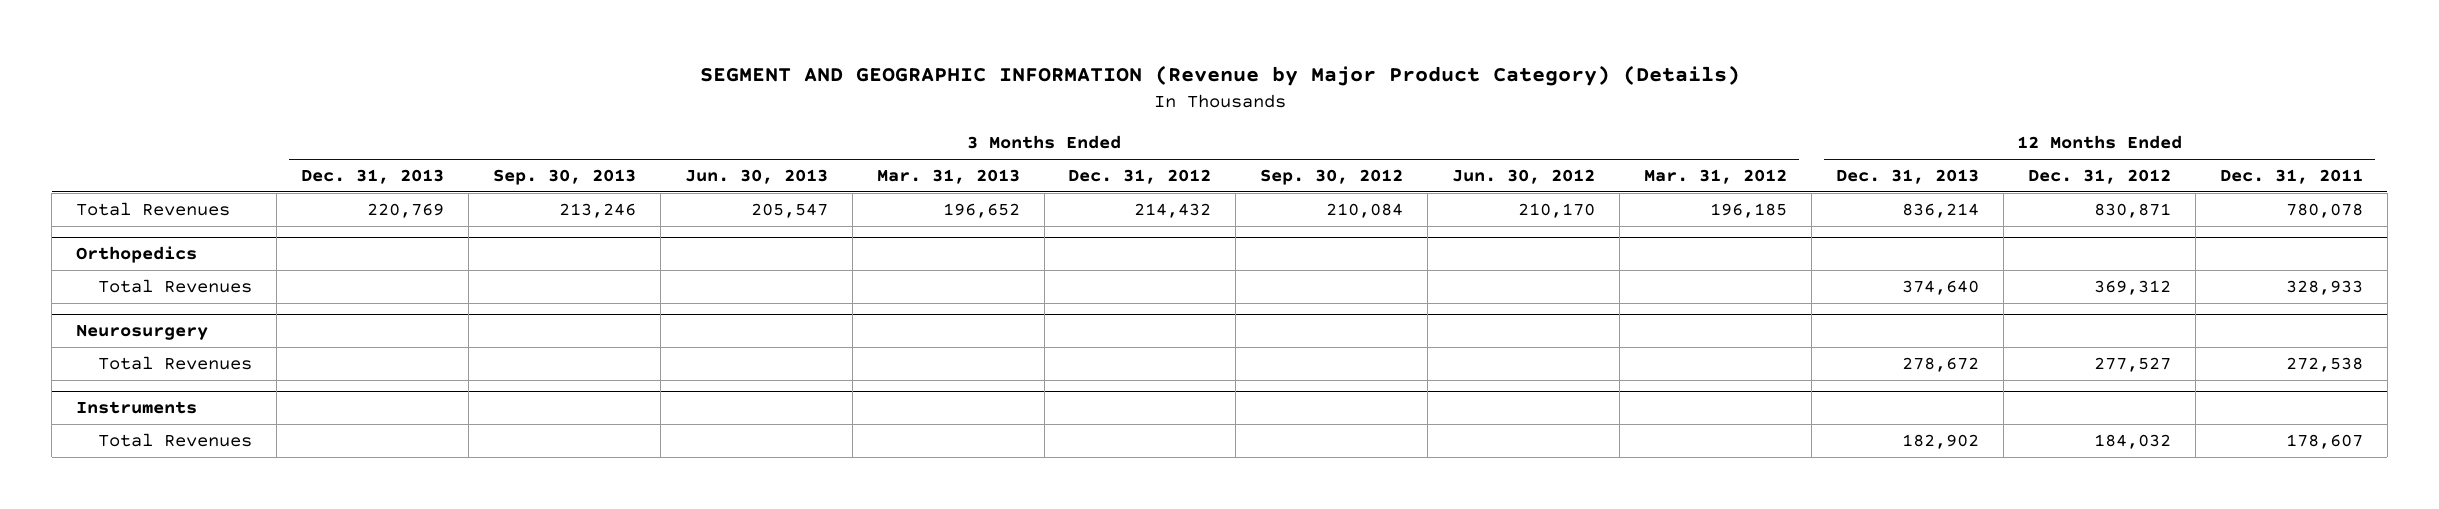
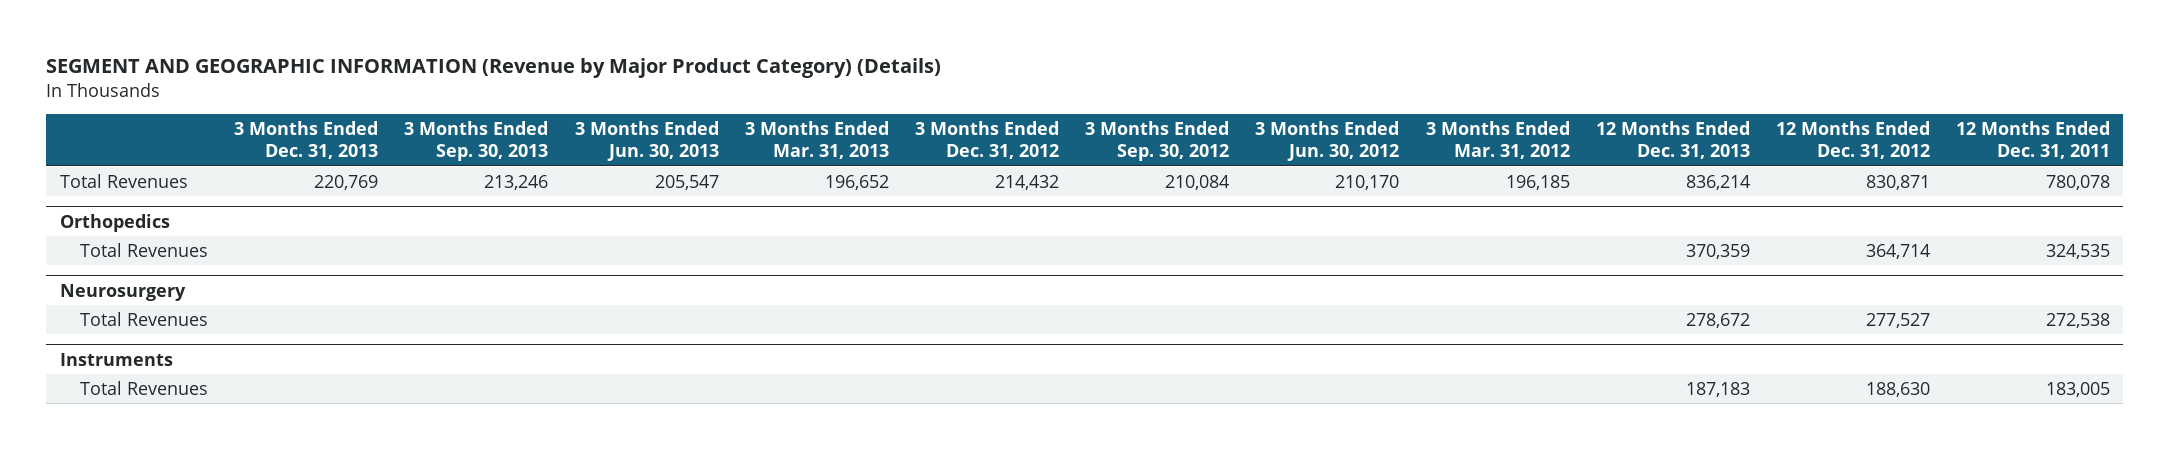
[1902,280,1980,296] 374,640 -> [1685,243,1750,259] 370,359
[2094,280,2172,296] 369,312 -> [1866,243,1931,259] 364,714
[2286,280,2364,296] 328,933 -> [2046,243,2111,259] 324,535
[1902,434,1980,450] 182,902 -> [1685,381,1750,397] 187,183
[2094,434,2172,450] 184,032 -> [1866,381,1931,397] 188,630
[2286,434,2364,450] 178,607 -> [2046,381,2111,397] 183,005

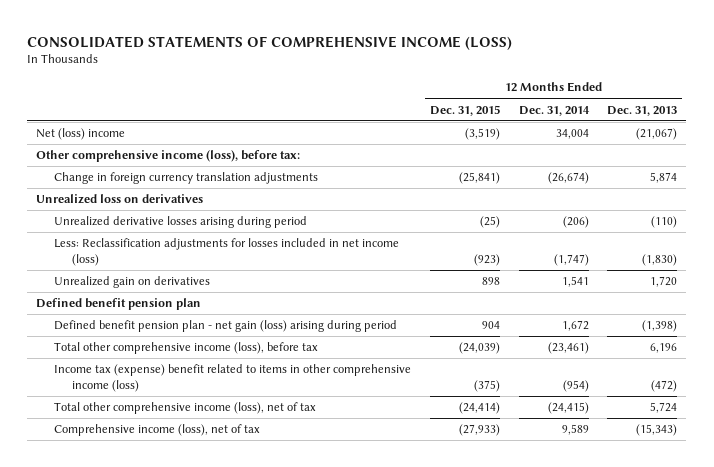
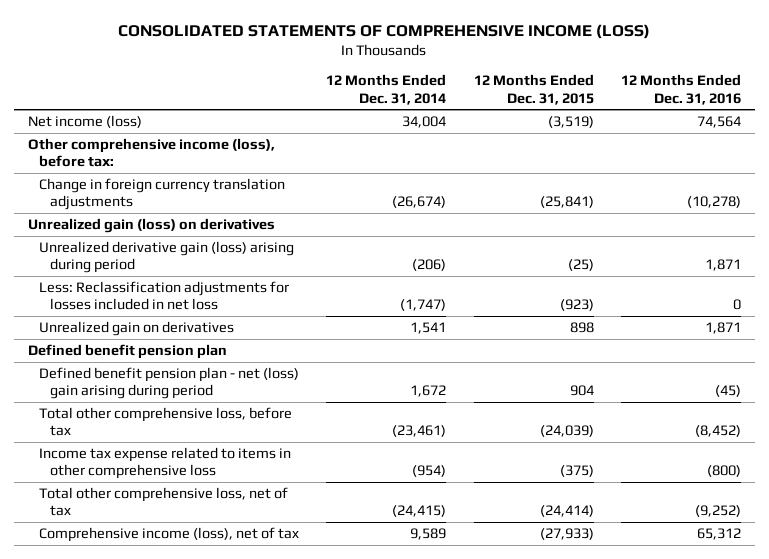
[607,105,678,116] Dec. 31, 2013 -> none
none -> [621,74,742,105] 12 Months Ended Dec. 31, 2016
[36,128,126,141] Net (loss) income -> [27,114,142,128] Net income (loss)
[36,194,204,205] Unrealized loss on derivatives -> [27,217,275,233] Unrealized gain (loss) on derivatives
[54,216,308,229] Unrealized derivative losses arising during period -> [38,240,294,274] Unrealized derivative gain (loss) arising during period
[54,238,400,266] Less: Reclassification adjustments for losses included in net income (loss) -> [38,280,289,311] Less: Reclassification adjustments for losses included in net loss
[54,320,398,333] Defined benefit pension plan - net gain (loss) arising during period -> [38,366,299,400] Defined benefit pension plan - net (loss) gain arising during period
[54,342,319,355] Total other comprehensive income (loss), before tax -> [38,406,292,437] Total other comprehensive loss, before tax
[54,364,412,392] Income tax (expense) benefit related to items in other comprehensive income (loss) -> [38,446,291,480] Income tax expense related to items in other comprehensive loss
[54,402,317,415] Total other comprehensive income (loss), net of tax -> [38,486,288,517] Total other comprehensive loss, net of tax

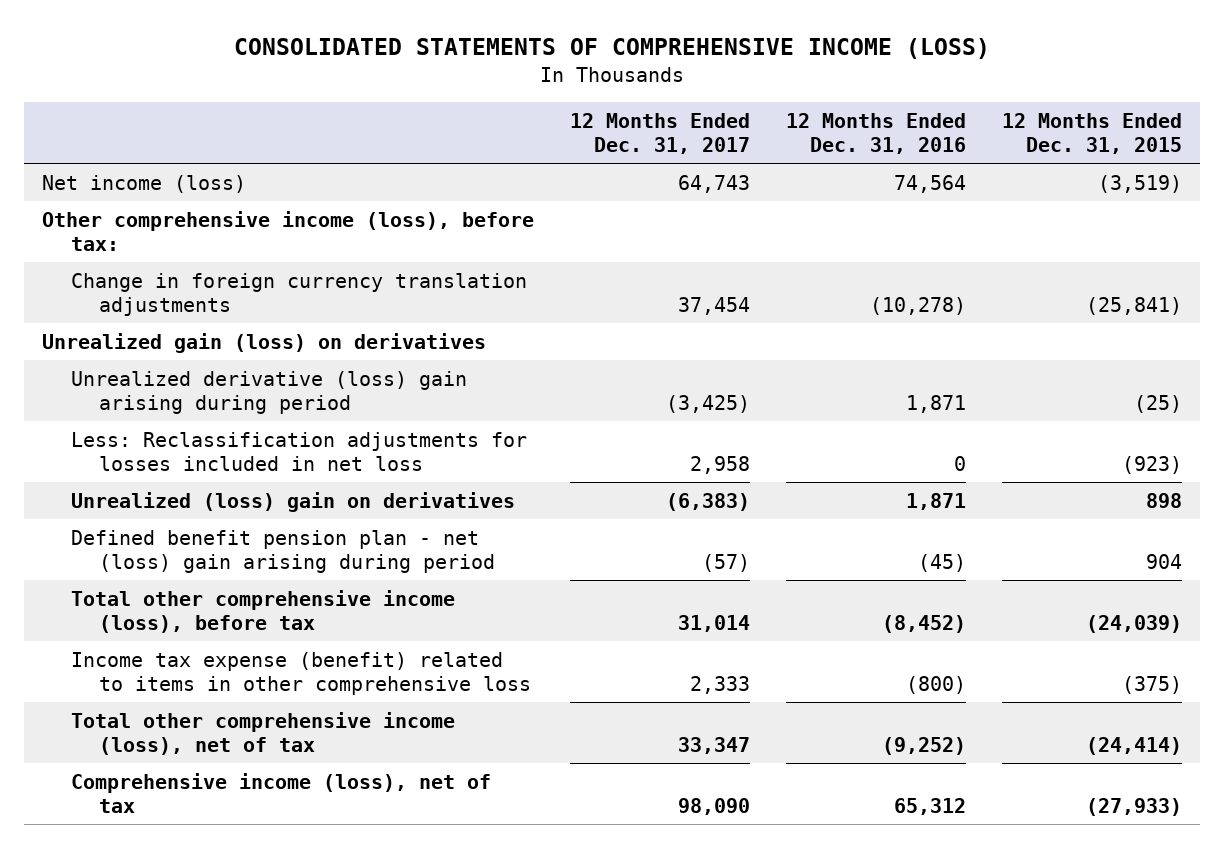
[326,74,447,105] 12 Months Ended Dec. 31, 2014 -> none
none -> [570,112,751,154] 12 Months Ended Dec. 31, 2017
[38,240,294,274] Unrealized derivative gain (loss) arising during period -> [70,370,467,415] Unrealized derivative (loss) gain arising during period
[27,343,227,359] Defined benefit pension plan -> none
[38,320,234,336] Unrealized gain on derivatives -> [70,491,515,512] Unrealized (loss) gain on derivatives
[38,406,292,437] Total other comprehensive loss, before tax -> [70,589,455,634] Total other comprehensive income (loss), before tax
[38,446,291,480] Income tax expense related to items in other comprehensive loss -> [70,651,532,696] Income tax expense (benefit) related to items in other comprehensive loss
[38,486,288,517] Total other comprehensive loss, net of tax -> [70,711,455,756] Total other comprehensive income (loss), net of tax

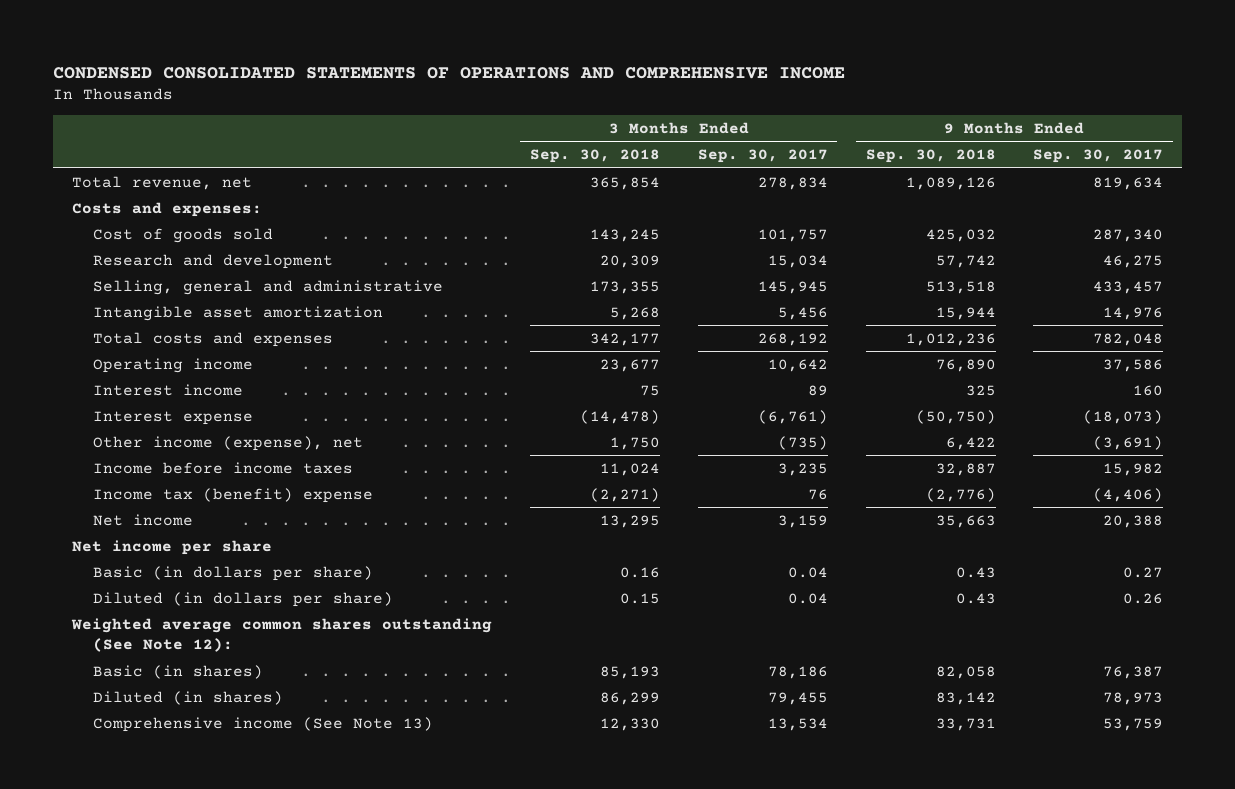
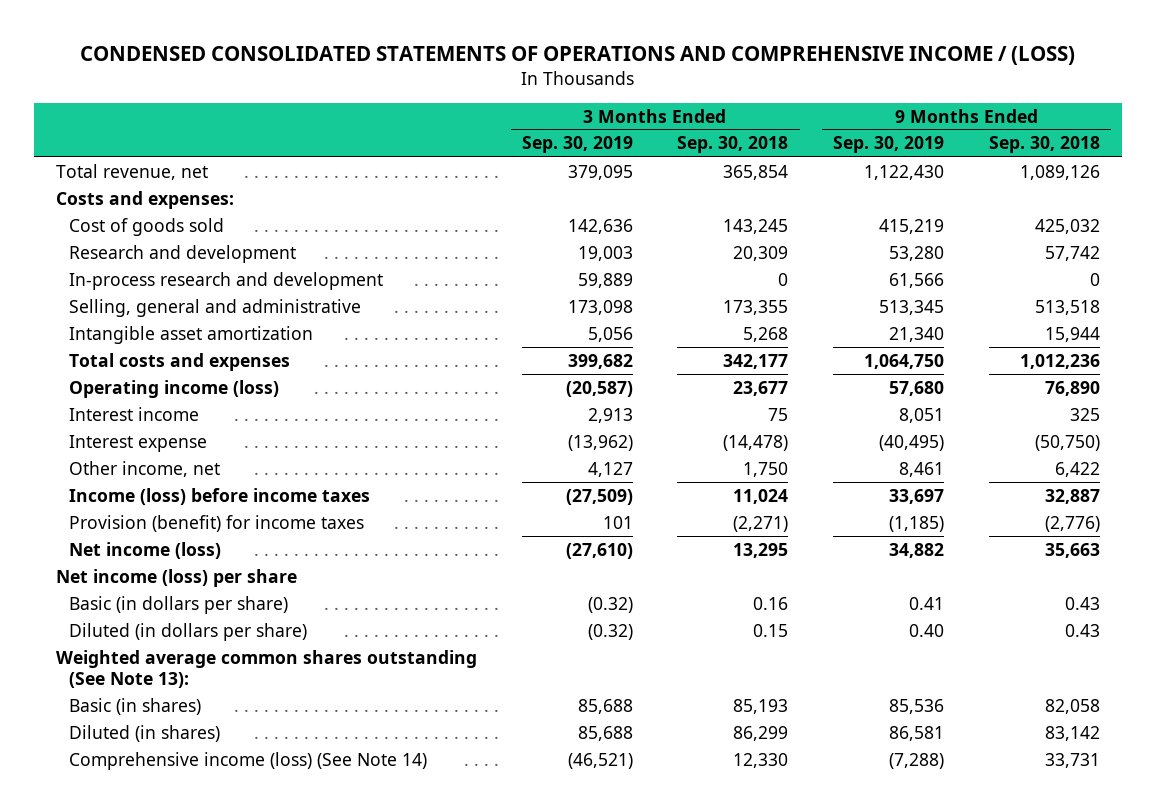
[53,66,846,79] CONDENSED CONSOLIDATED STATEMENTS OF OPERATIONS AND COMPREHENSIVE INCOME -> [79,46,1075,66] CONDENSED CONSOLIDATED STATEMENTS OF OPERATIONS AND COMPREHENSIVE INCOME / (LOSS)
[697,149,828,164] Sep. 30, 2017 -> none
[1033,149,1164,164] Sep. 30, 2017 -> none
none -> [521,136,633,154] Sep. 30, 2019
none -> [833,136,945,154] Sep. 30, 2019
none -> [69,271,384,290] In-process research and development
[92,357,253,373] Operating income -> [69,379,280,398] Operating income (loss)
[92,435,363,451] Other income (expense), net -> [69,460,221,477] Other income, net
[92,461,353,474] Income before income taxes -> [69,487,371,505] Income (loss) before income taxes
[92,487,373,503] Income tax (benefit) expense -> [69,514,365,532] Provision (benefit) for income taxes
[92,513,193,526] Net income -> [69,541,222,559] Net income (loss)
[72,539,273,555] Net income per share -> [55,568,297,587] Net income (loss) per share
[71,617,493,653] Weighted average common shares outstanding (See Note 12): -> [55,649,477,688] Weighted average common shares outstanding (See Note 13):
[92,716,433,732] Comprehensive income (See Note 13) -> [69,751,428,770] Comprehensive income (loss) (See Note 14)

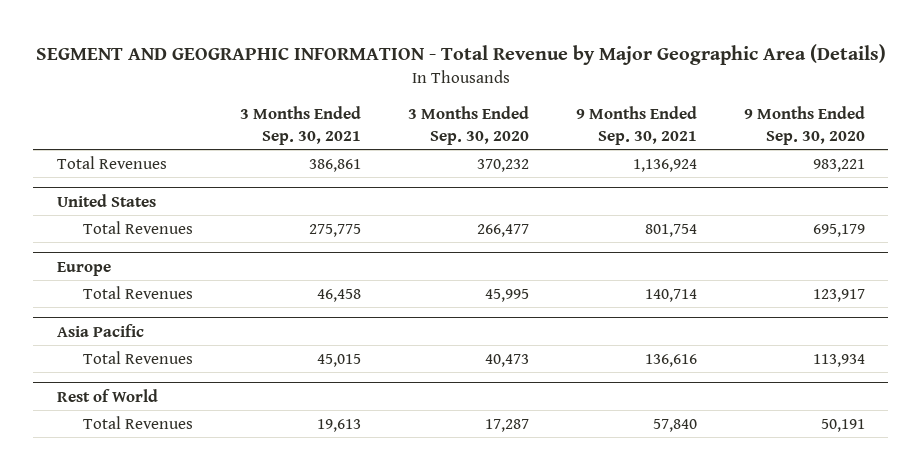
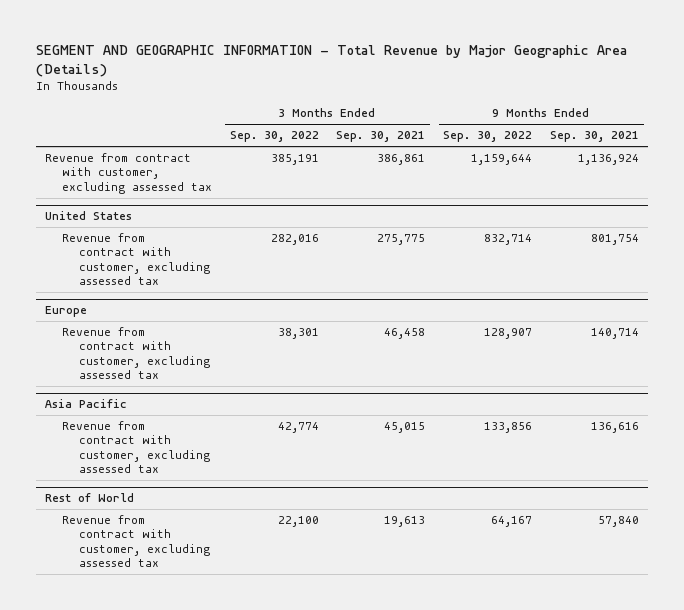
[408,105,530,145] 3 Months Ended Sep. 30, 2020 -> none
[743,105,865,145] 9 Months Ended Sep. 30, 2020 -> none
none -> [229,131,319,143] Sep. 30, 2022
none -> [443,131,533,143] Sep. 30, 2022
[56,155,167,169] Total Revenues -> [44,153,212,194] Revenue from contract with customer, excluding assessed tax
[83,220,194,234] Total Revenues -> [61,233,210,285] Revenue from contract with customer, excluding assessed tax
[83,285,194,299] Total Revenues -> [61,327,210,379] Revenue from contract with customer, excluding assessed tax
[83,350,194,364] Total Revenues -> [61,421,210,473] Revenue from contract with customer, excluding assessed tax
[83,415,194,429] Total Revenues -> [61,515,210,567] Revenue from contract with customer, excluding assessed tax

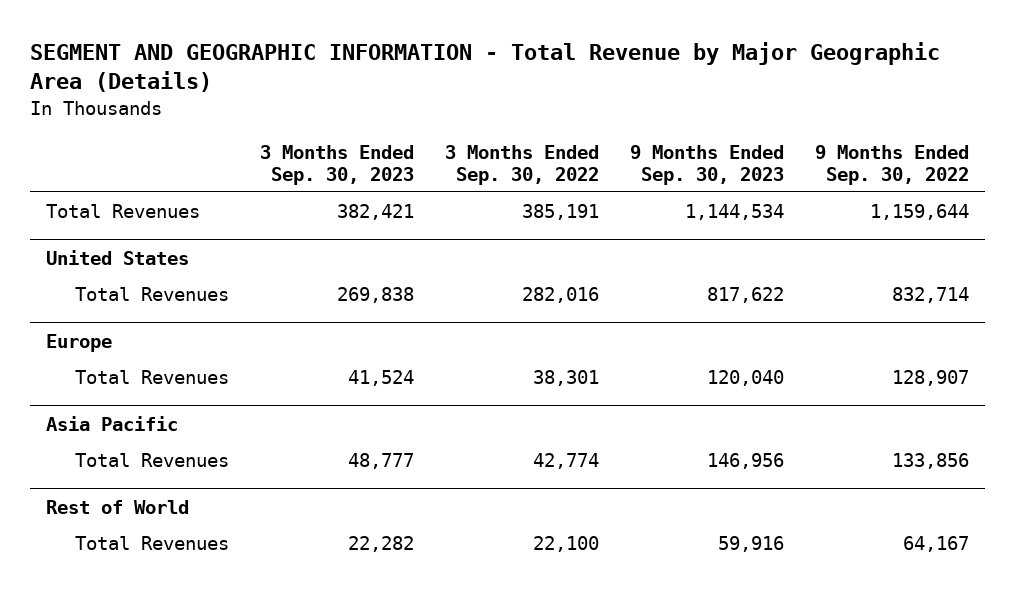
[336,131,426,143] Sep. 30, 2021 -> none
[550,131,640,143] Sep. 30, 2021 -> none
none -> [260,144,415,185] 3 Months Ended Sep. 30, 2023
none -> [630,144,785,185] 9 Months Ended Sep. 30, 2023
[44,153,212,194] Revenue from contract with customer, excluding assessed tax -> [45,204,200,219] Total Revenues
[61,233,210,285] Revenue from contract with customer, excluding assessed tax -> [75,287,230,302] Total Revenues
[61,327,210,379] Revenue from contract with customer, excluding assessed tax -> [75,370,230,385] Total Revenues
[61,421,210,473] Revenue from contract with customer, excluding assessed tax -> [75,453,230,468] Total Revenues
[61,515,210,567] Revenue from contract with customer, excluding assessed tax -> [75,536,230,551] Total Revenues

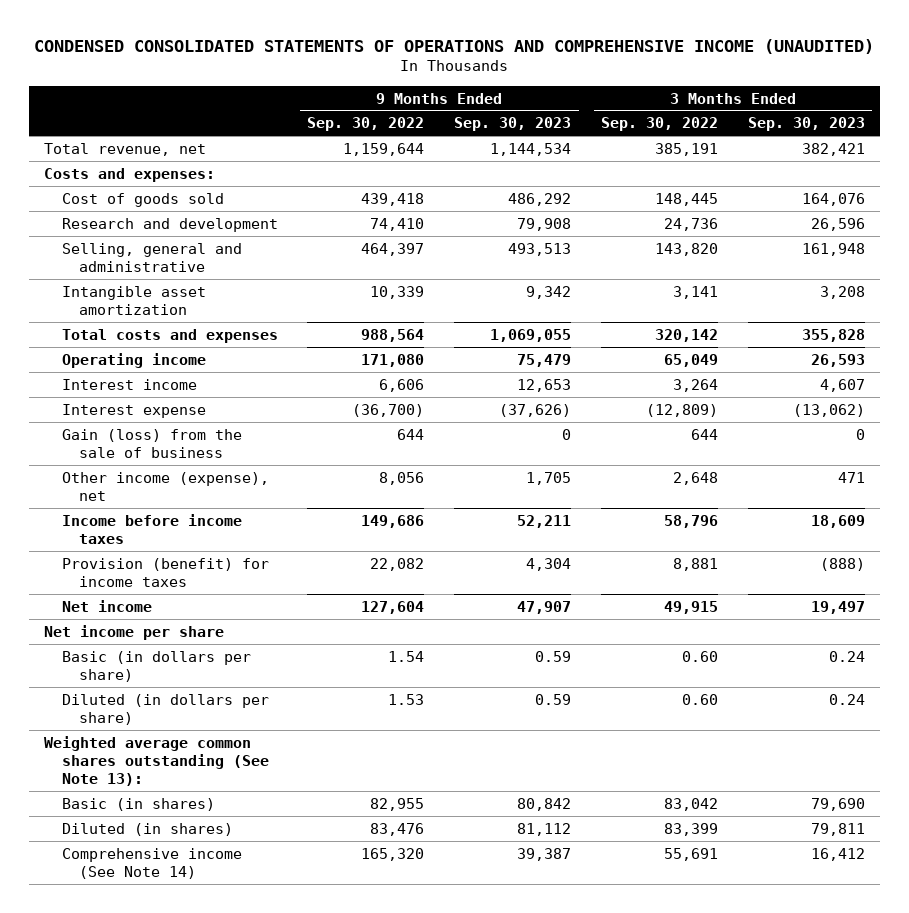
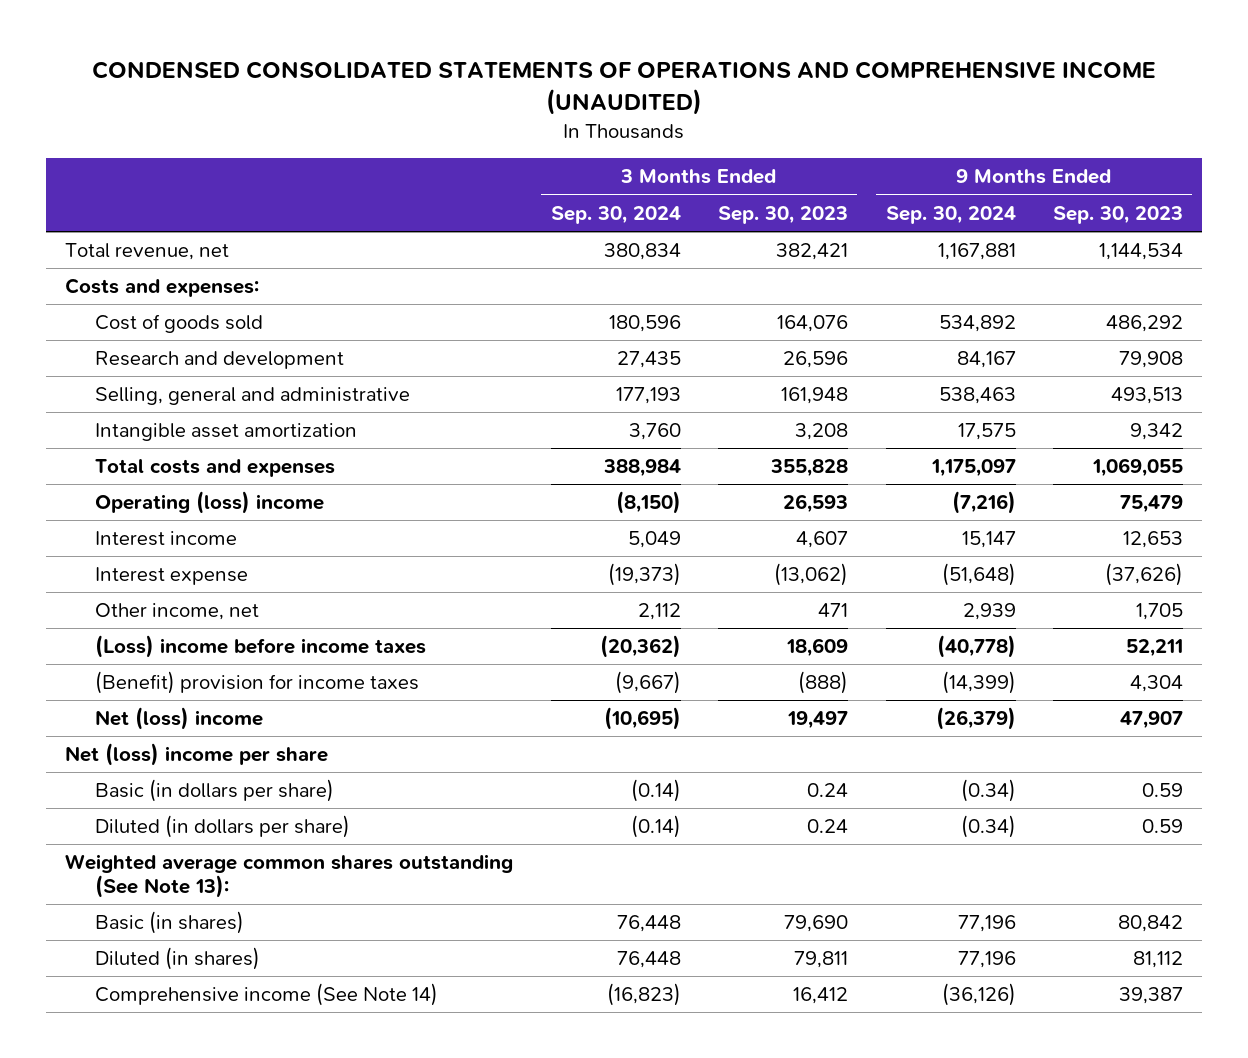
[307,117,425,132] Sep. 30, 2022 -> none
[601,117,719,132] Sep. 30, 2022 -> none
none -> [550,205,681,224] Sep. 30, 2024
none -> [885,205,1016,224] Sep. 30, 2024
[61,352,206,368] Operating income -> [94,491,324,515] Operating (loss) income
[61,428,242,458] Gain (loss) from the sale of business -> none
[61,471,269,501] Other income (expense), net -> [94,603,259,621] Other income, net
[61,513,242,544] Income before income taxes -> [94,635,426,659] (Loss) income before income taxes
[61,557,269,587] Provision (benefit) for income taxes -> [94,671,419,695] (Benefit) provision for income taxes
[61,599,152,612] Net income -> [94,707,263,731] Net (loss) income
[43,624,224,640] Net income per share -> [65,743,329,767] Net (loss) income per share

